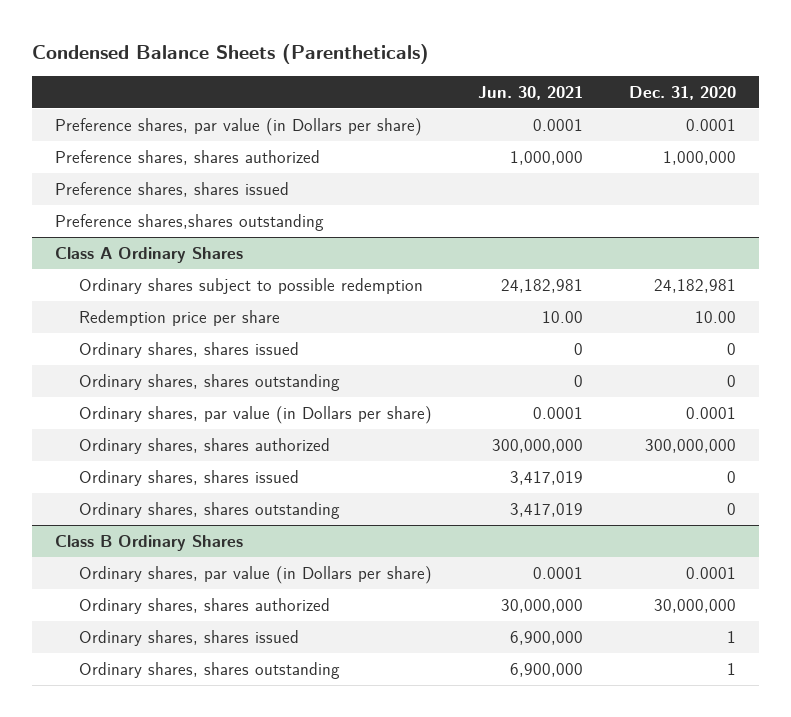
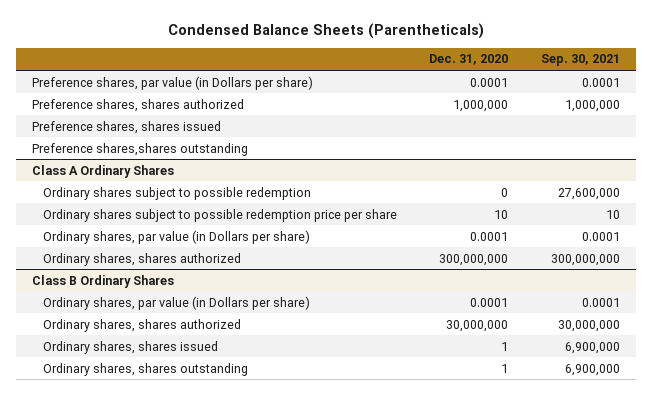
[478,85,584,100] Jun. 30, 2021 -> none
none -> [540,54,620,67] Sep. 30, 2021
[79,342,300,359] Ordinary shares, shares issued -> none
[79,374,341,392] Ordinary shares, shares outstanding -> none
[654,279,737,294] 24,182,981 -> [501,187,509,197] 0
[79,310,281,327] Redemption price per share -> [43,208,398,222] Ordinary shares subject to possible redemption price per share
[695,311,737,324] 10.00 -> [494,209,509,219] 10
[79,470,300,487] Ordinary shares, shares issued -> none
[79,502,341,520] Ordinary shares, shares outstanding -> none

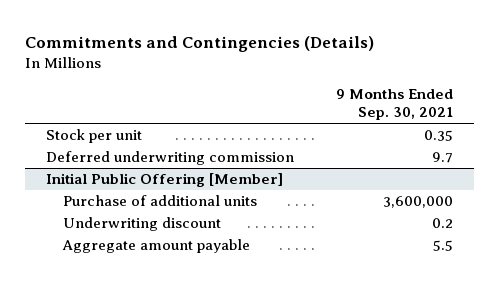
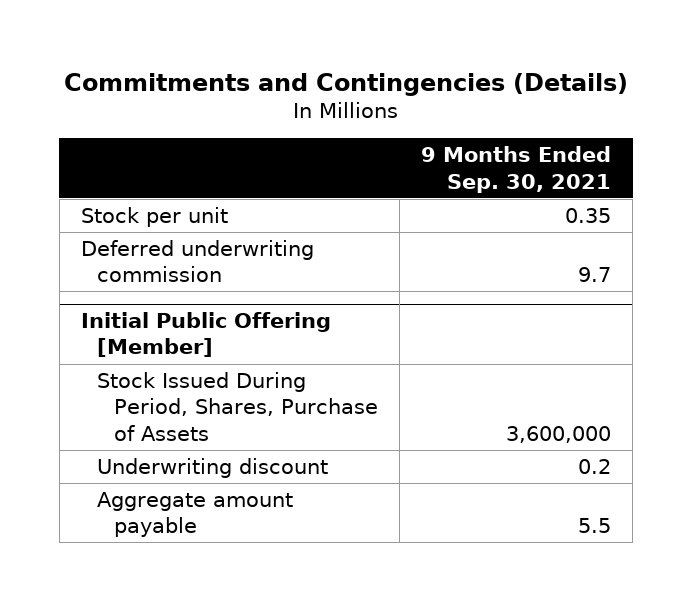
[62,195,257,207] Purchase of additional units -> none
none -> [97,371,379,441] Stock Issued During Period, Shares, Purchase of Assets

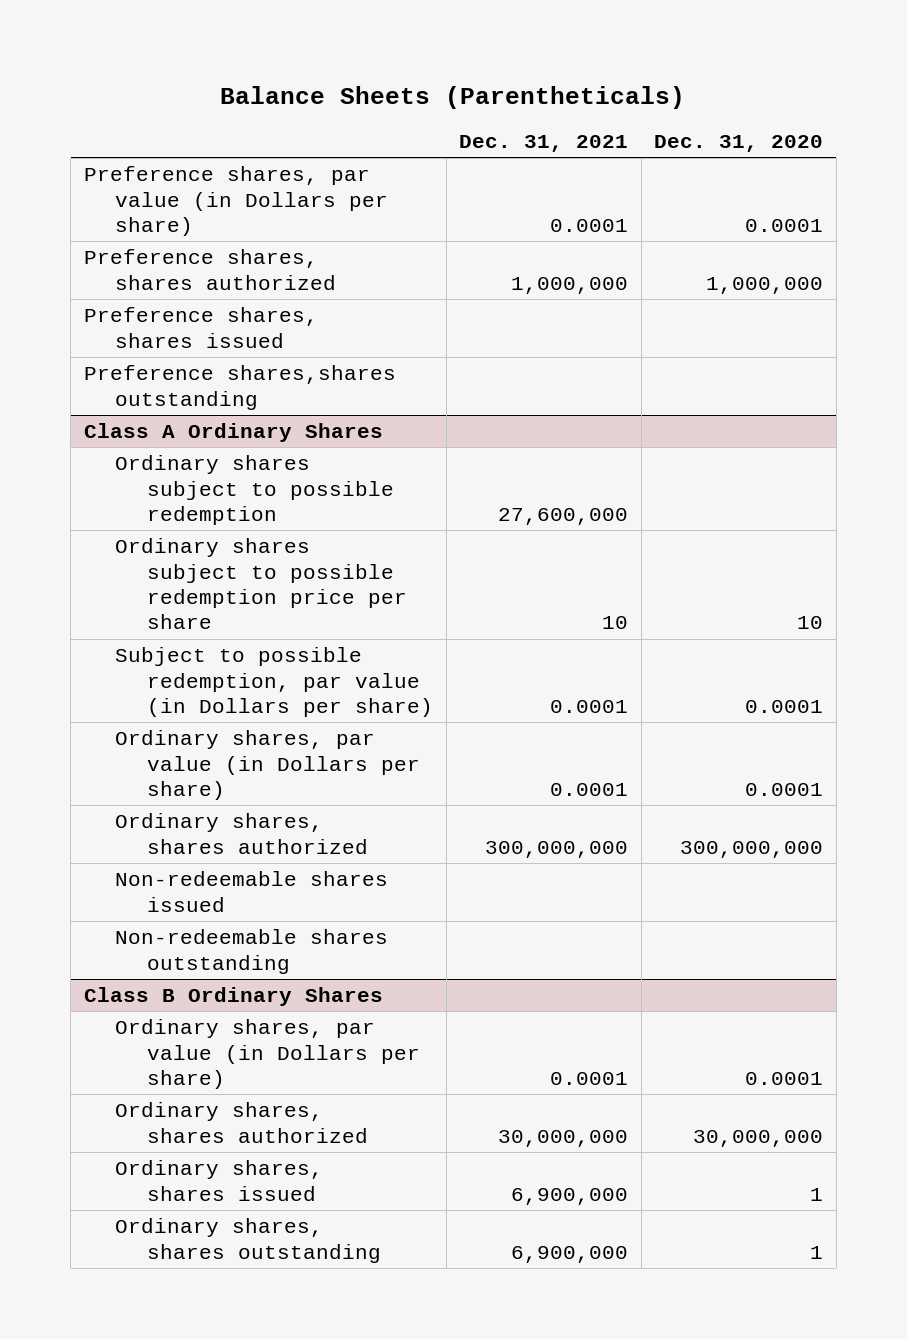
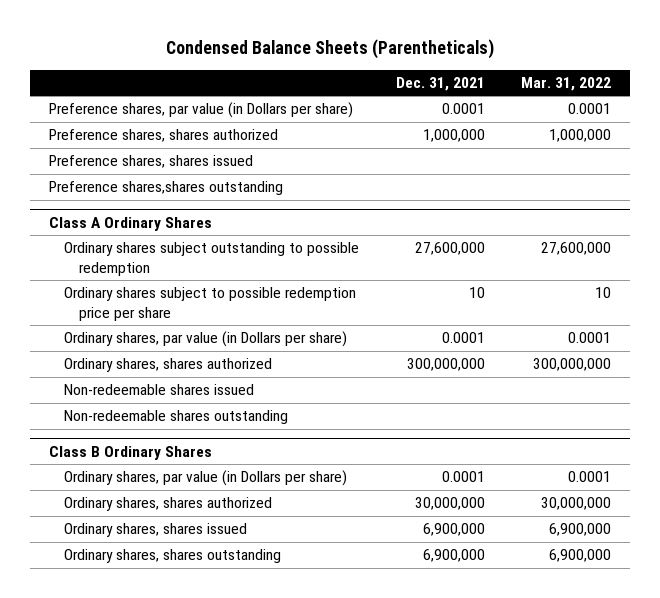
[220,85,686,109] Balance Sheets (Parentheticals) -> [166,39,495,60] Condensed Balance Sheets (Parentheticals)
[654,135,824,153] Dec. 31, 2020 -> none
none -> [521,77,612,92] Mar. 31, 2022
[115,455,395,525] Ordinary shares subject to possible redemption -> [63,242,359,276] Ordinary shares subject outstanding to possible redemption
[115,647,434,717] Subject to possible redemption, par value (in Dollars per share) -> none

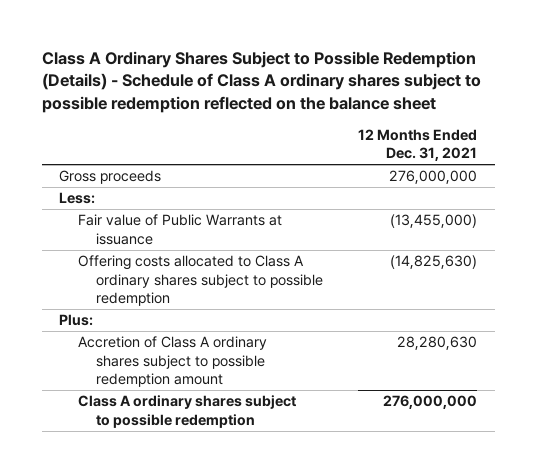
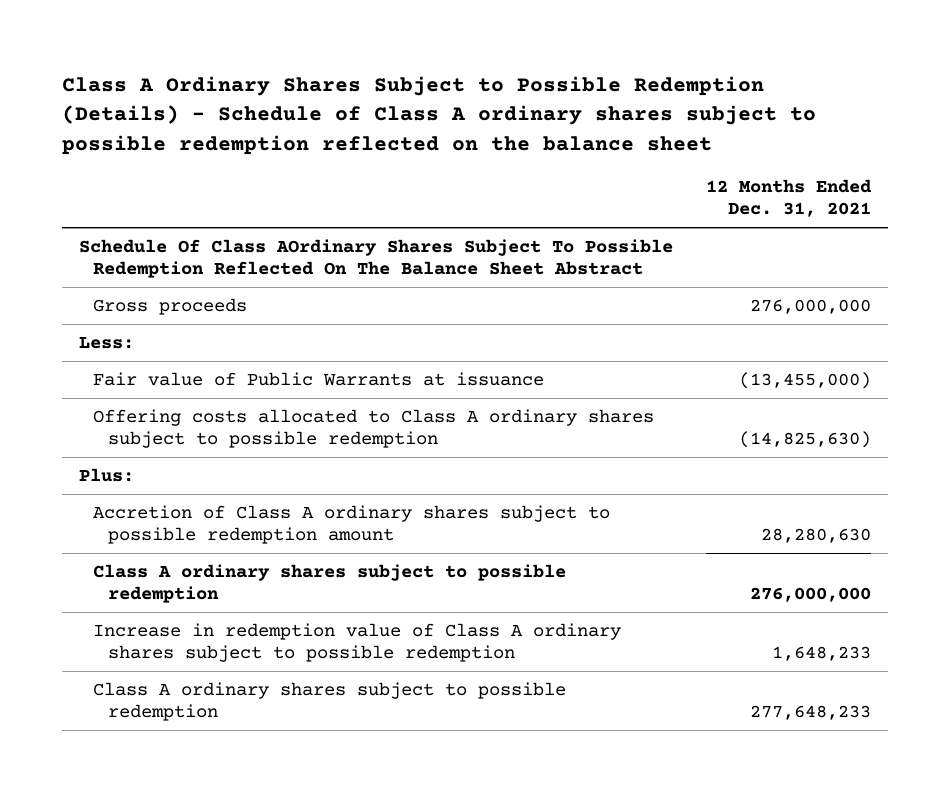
none -> [78,238,673,278] Schedule Of Class AOrdinary Shares Subject To Possible Redemption Reflected On The Balance Sheet Abstract
none -> [93,622,622,662] Increase in redemption value of Class A ordinary shares subject to possible redemption
none -> [93,681,567,721] Class A ordinary shares subject to possible redemption

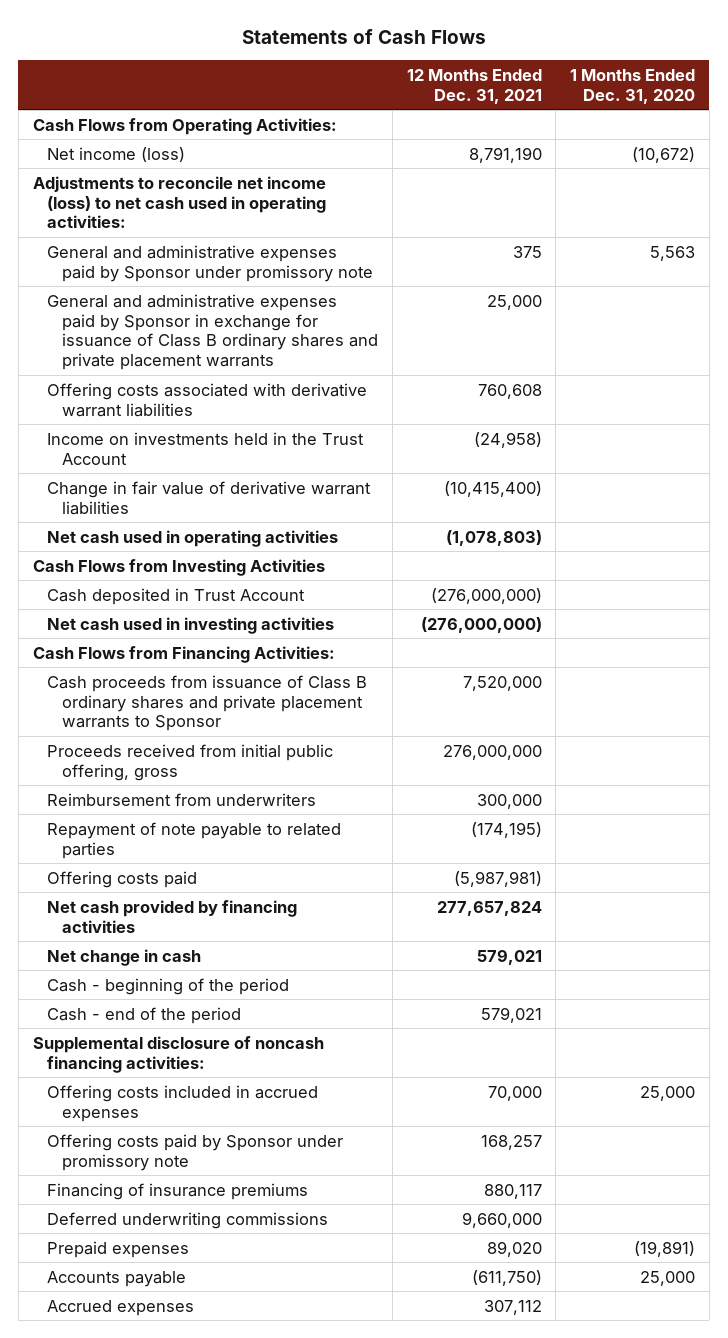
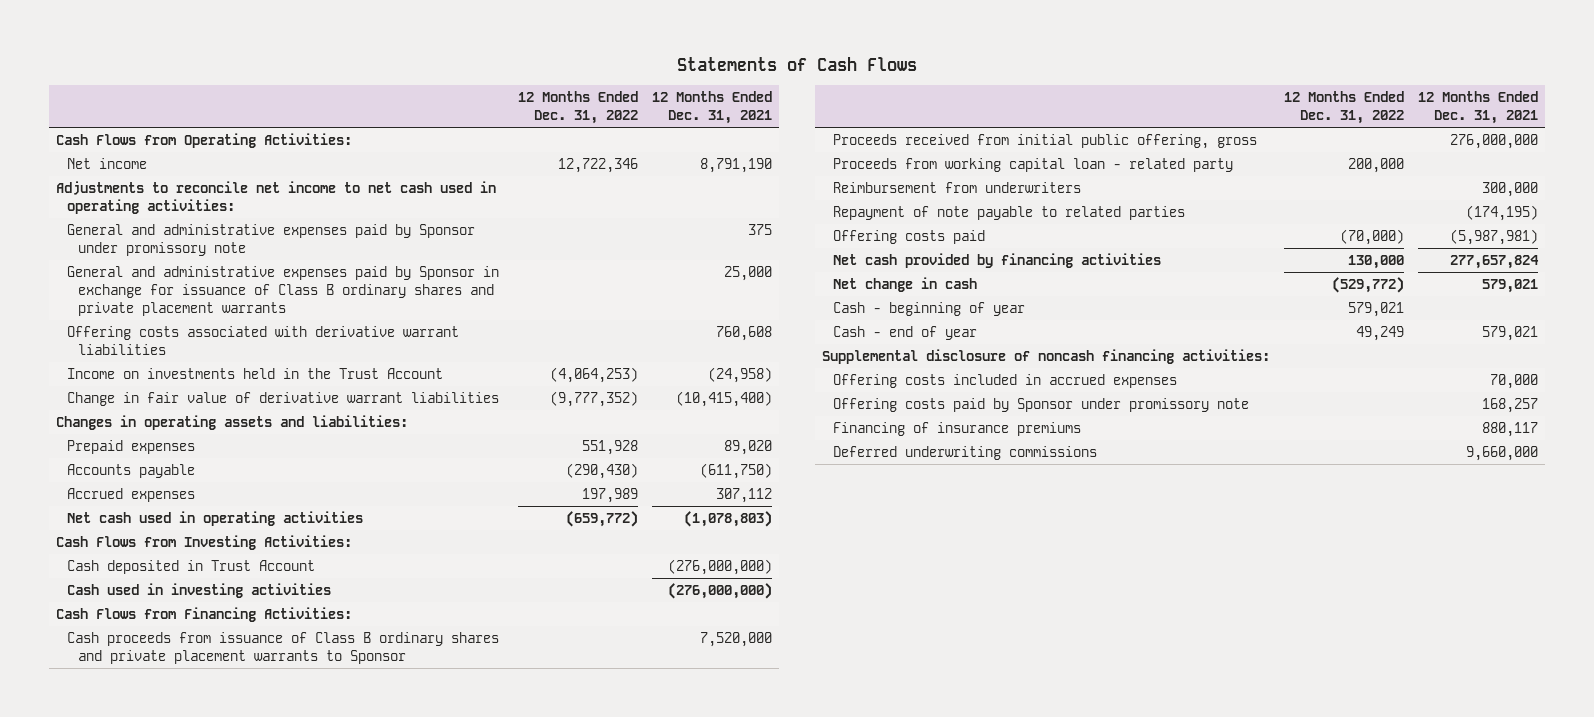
[570,68,696,104] 1 Months Ended Dec. 31, 2020 -> none
none -> [518,90,639,125] 12 Months Ended Dec. 31, 2022
[47,146,186,162] Net income (loss) -> [66,157,147,169] Net income
[32,175,327,229] Adjustments to reconcile net income (loss) to net cash used in operating activities: -> [55,180,496,215] Adjustments to reconcile net income to net cash used in operating activities:
none -> [55,414,408,430] Changes in operating assets and liabilities:
[47,1240,190,1258] Prepaid expenses -> [66,439,195,454] Prepaid expenses
[47,1270,187,1287] Accounts payable -> [66,463,195,478] Accounts payable
[47,1299,195,1316] Accrued expenses -> [66,487,195,502] Accrued expenses
[32,558,325,576] Cash Flows from Investing Activities -> [55,534,352,550] Cash Flows from Investing Activities:
[47,616,335,634] Net cash used in investing activities -> [66,582,331,598] Cash used in investing activities
none -> [832,157,1233,172] Proceeds from working capital loan - related party
[47,977,290,995] Cash - beginning of the period -> [832,301,1025,316] Cash - beginning of year
[47,1006,242,1024] Cash - end of the period -> [832,325,977,340] Cash - end of year

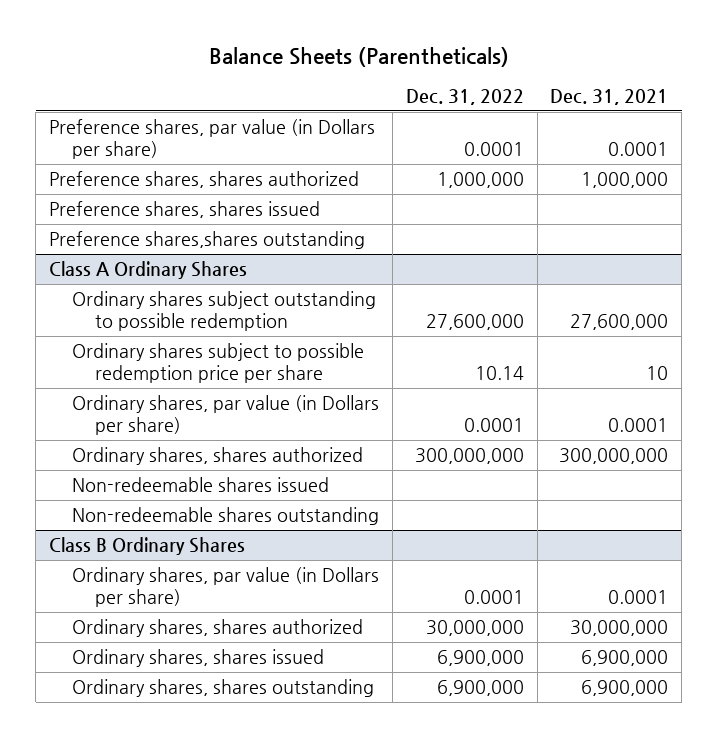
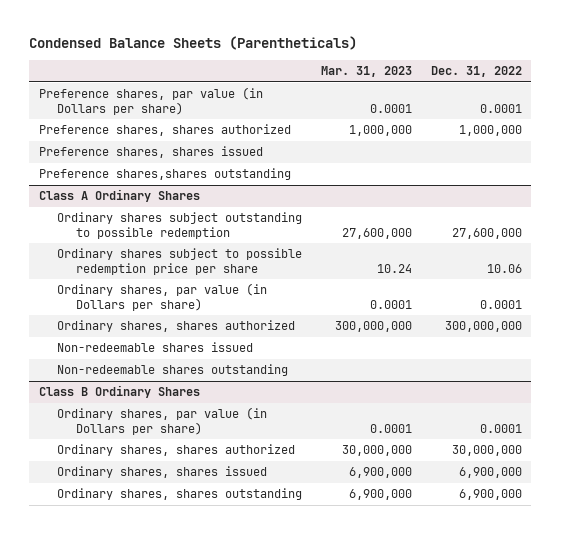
[208,47,509,68] Balance Sheets (Parentheticals) -> [29,35,358,50] Condensed Balance Sheets (Parentheticals)
[550,88,669,105] Dec. 31, 2021 -> none
none -> [321,66,413,78] Mar. 31, 2023
[474,365,524,380] 10.14 -> [487,263,523,273] 10.06

